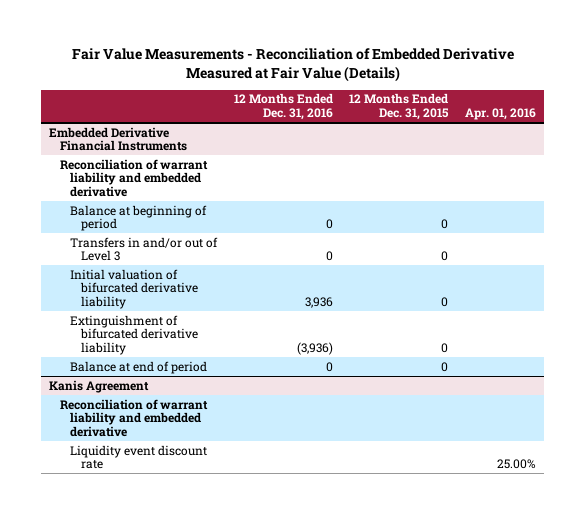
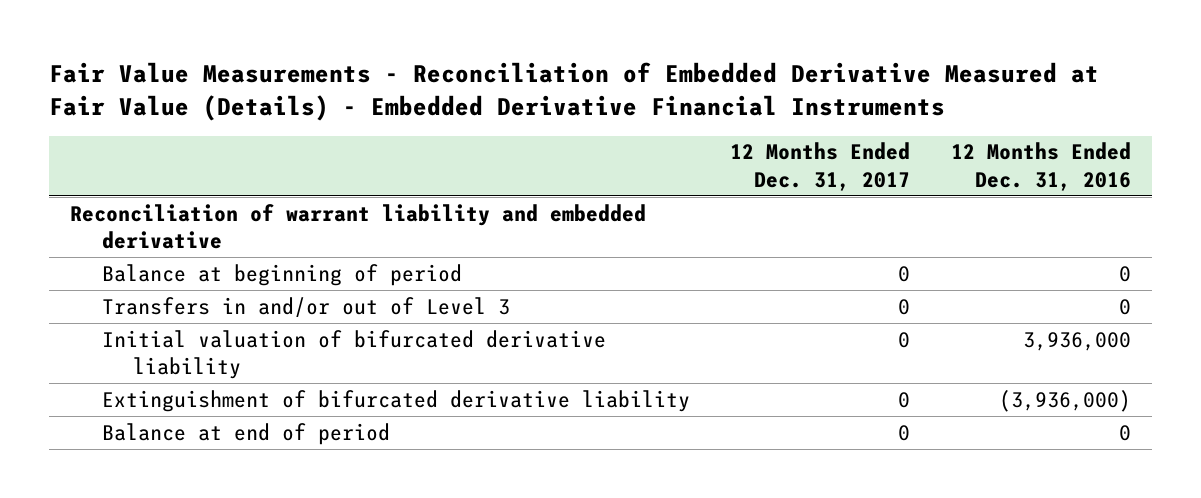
[71,48,514,82] Fair Value Measurements - Reconciliation of Embedded Derivative Measured at Fair Value (Details) -> [49,61,1100,121] Fair Value Measurements - Reconciliation of Embedded Derivative Measured at Fair Value (Details) - Embedded Derivative Financial Instruments
[349,93,450,121] 12 Months Ended Dec. 31, 2015 -> none
[465,108,537,121] Apr. 01, 2016 -> none
none -> [730,142,911,191] 12 Months Ended Dec. 31, 2017
[49,126,187,152] Embedded Derivative Financial Instruments -> none
[304,297,333,309] 3,936 -> [1023,331,1132,351] 3,936,000
[296,342,333,356] (3,936) -> [999,389,1132,412] (3,936,000)
[49,379,150,393] Kanis Agreement -> none
[59,398,208,438] Reconciliation of warrant liability and embedded derivative -> none
[70,444,208,470] Liquidity event discount rate -> none

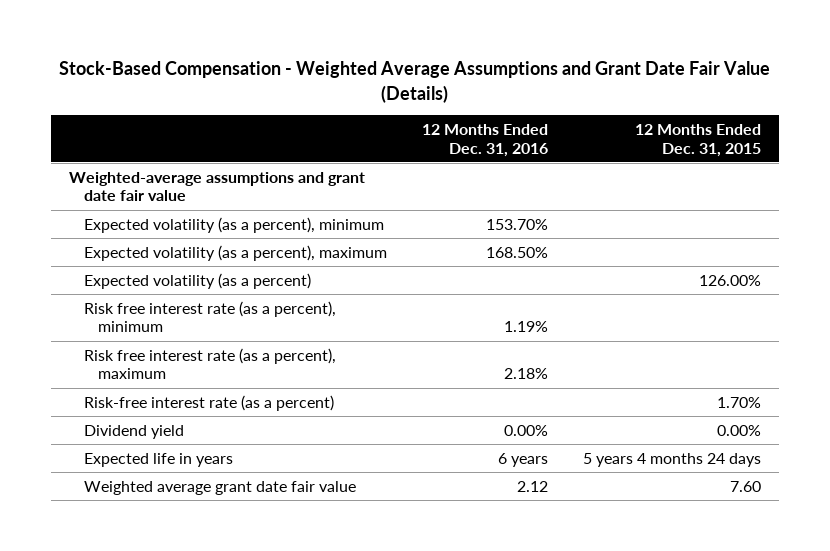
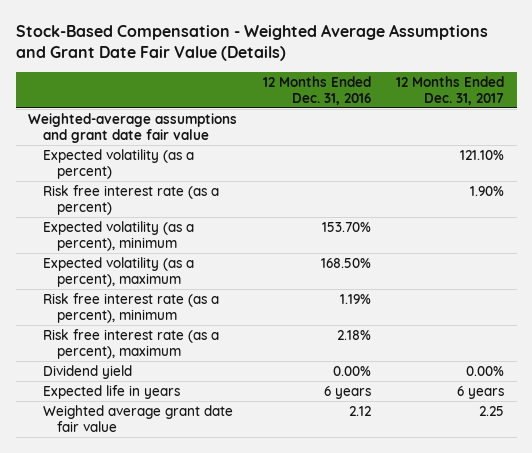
[635,123,762,157] 12 Months Ended Dec. 31, 2015 -> none
none -> [395,75,504,105] 12 Months Ended Dec. 31, 2017
[83,272,311,289] Expected volatility (as a percent) -> [42,148,194,179] Expected volatility (as a percent)
none -> [42,184,219,215] Risk free interest rate (as a percent)
[83,394,334,411] Risk-free interest rate (as a percent) -> none

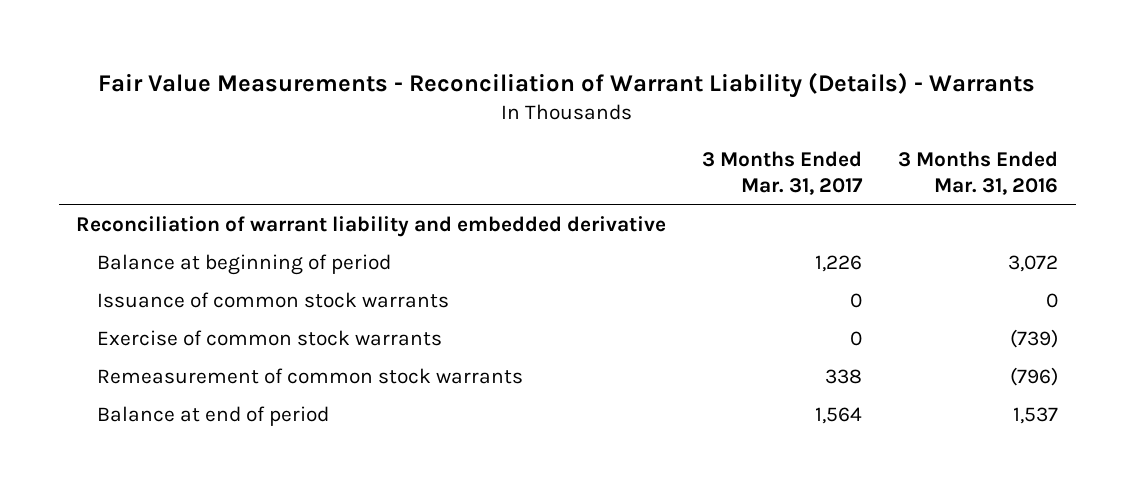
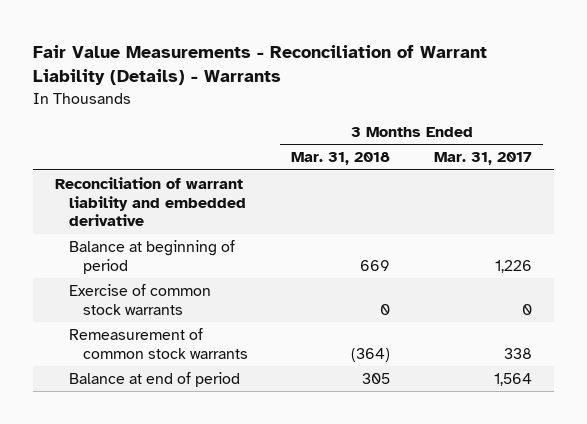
[898,150,1059,196] 3 Months Ended Mar. 31, 2016 -> none
none -> [291,152,391,166] Mar. 31, 2018
[97,291,450,308] Issuance of common stock warrants -> none

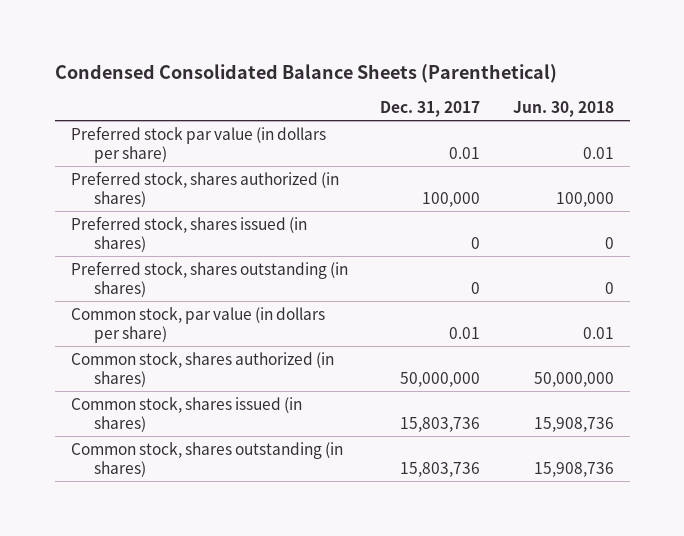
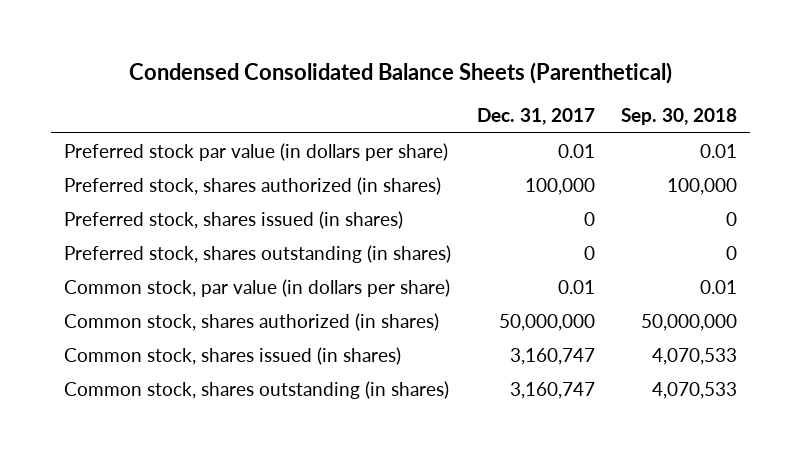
[512,101,614,118] Jun. 30, 2018 -> none
none -> [621,108,738,126] Sep. 30, 2018
[400,417,481,433] 15,803,736 -> [510,347,596,365] 3,160,747
[400,462,481,478] 15,803,736 -> [510,381,596,399] 3,160,747

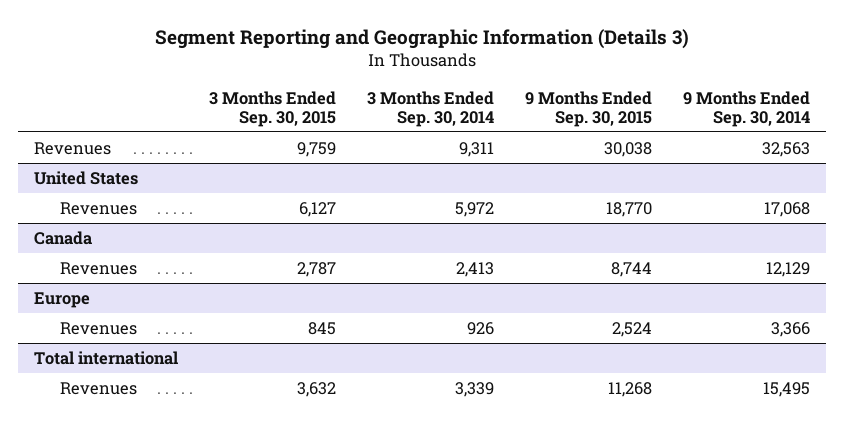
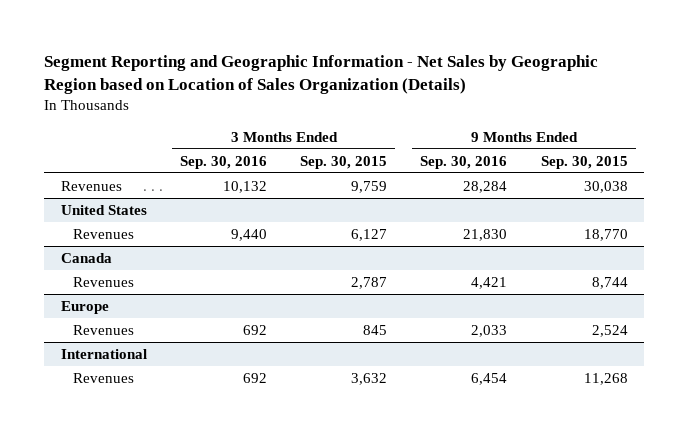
[154,29,689,50] Segment Reporting and Geographic Information (Details 3) -> [44,55,599,95] Segment Reporting and Geographic Information - Net Sales by Geographic Region based on Location of Sales Organization (Details)
[366,90,494,127] 3 Months Ended Sep. 30, 2014 -> none
[682,90,810,127] 9 Months Ended Sep. 30, 2014 -> none
none -> [179,155,267,169] Sep. 30, 2016
none -> [420,155,508,169] Sep. 30, 2016
[33,350,178,365] Total international -> [60,348,147,359] International

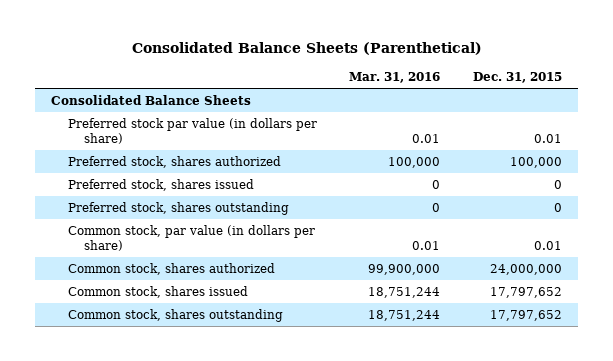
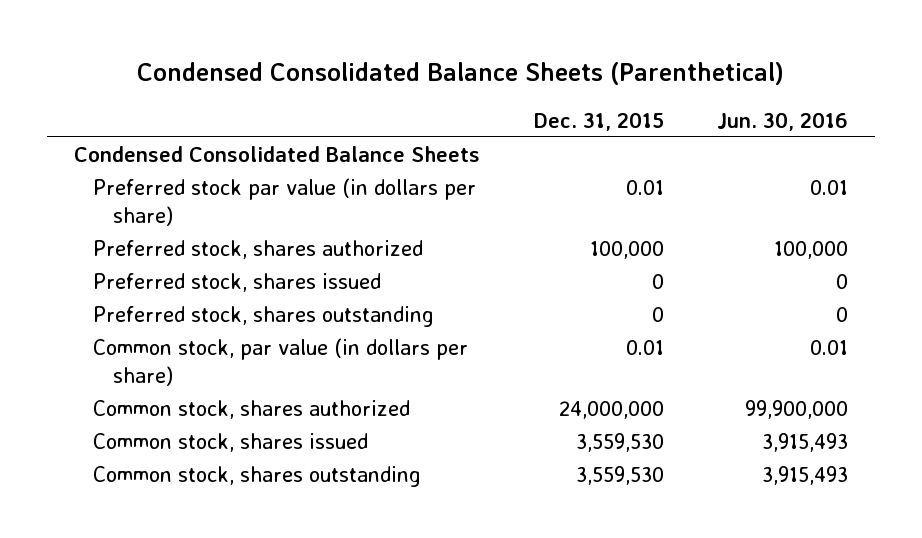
[131,42,482,56] Consolidated Balance Sheets (Parenthetical) -> [137,62,785,86] Condensed Consolidated Balance Sheets (Parenthetical)
[349,72,441,84] Mar. 31, 2016 -> none
none -> [717,111,849,131] Jun. 30, 2016
[51,95,252,106] Consolidated Balance Sheets -> [73,146,480,163] Condensed Consolidated Balance Sheets
[489,287,562,299] 17,797,652 -> [575,433,664,453] 3,559,530
[489,310,562,322] 17,797,652 -> [575,466,664,486] 3,559,530

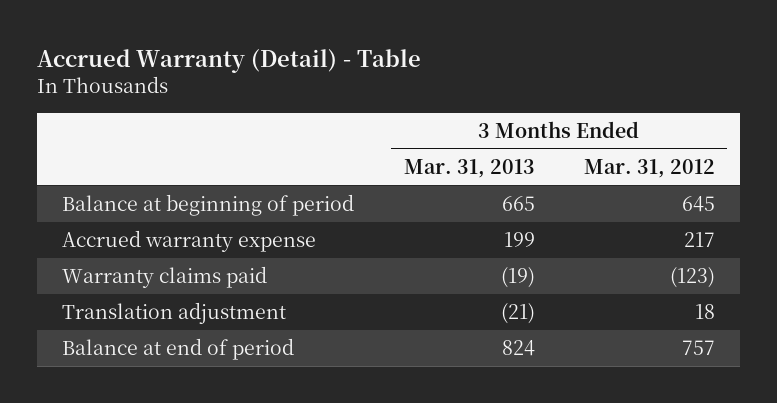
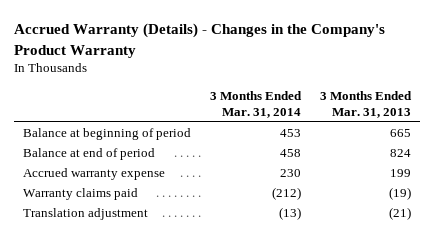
[37,49,422,74] Accrued Warranty (Detail) - Table -> [13,23,385,58] Accrued Warranty (Details) - Changes in the Company's Product Warranty
[584,158,716,178] Mar. 31, 2012 -> none
none -> [209,90,302,118] 3 Months Ended Mar. 31, 2014
[62,338,295,361] Balance at end of period -> [23,148,156,161] Balance at end of period

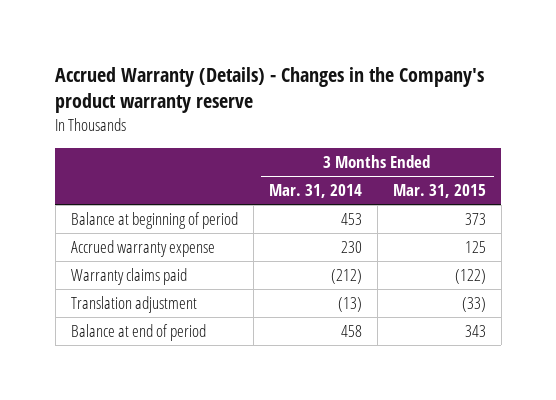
[13,23,385,58] Accrued Warranty (Details) - Changes in the Company's Product Warranty -> [55,66,485,114] Accrued Warranty (Details) - Changes in the Company's product warranty reserve
[319,90,412,118] 3 Months Ended Mar. 31, 2013 -> none
none -> [392,184,486,199] Mar. 31, 2015
[23,148,156,161] Balance at end of period -> [70,324,206,342] Balance at end of period

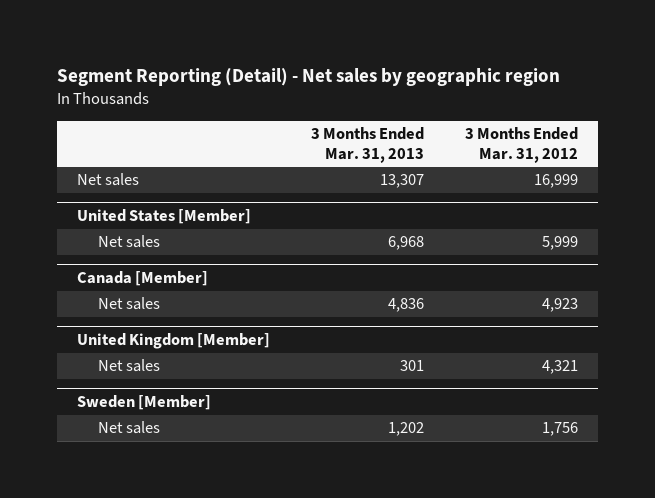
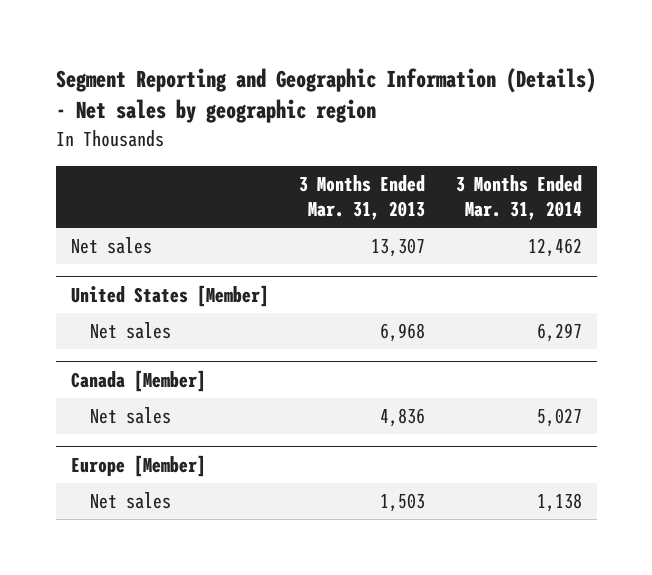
[56,68,560,87] Segment Reporting (Detail) - Net sales by geographic region -> [55,68,596,124] Segment Reporting and Geographic Information (Details) - Net sales by geographic region
[464,126,578,163] 3 Months Ended Mar. 31, 2012 -> none
none -> [455,174,582,221] 3 Months Ended Mar. 31, 2014
[77,333,271,350] United Kingdom [Member] -> none
[77,395,212,411] Sweden [Member] -> none
[98,421,161,435] Net sales -> none
none -> [70,454,206,477] Europe [Member]
[399,360,424,372] 301 -> [380,493,426,513] 1,503

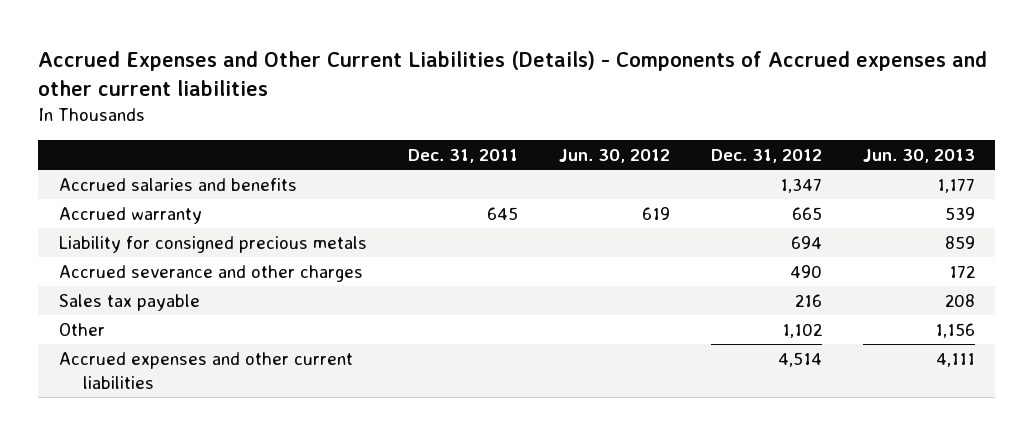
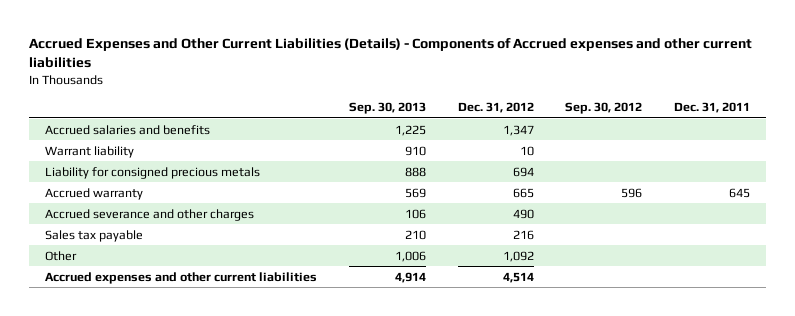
[558,148,670,163] Jun. 30, 2012 -> none
[862,148,975,163] Jun. 30, 2013 -> none
none -> [348,102,426,115] Sep. 30, 2013
none -> [565,102,643,115] Sep. 30, 2012
none -> [44,145,134,158] Warrant liability
[58,206,202,224] Accrued warranty -> [44,187,143,200] Accrued warranty
[781,322,822,338] 1,102 -> [502,250,534,262] 1,092

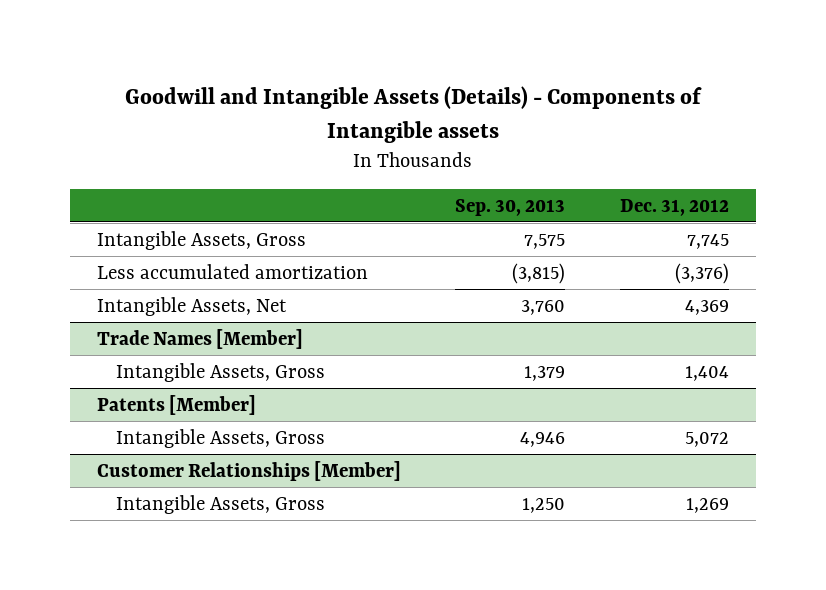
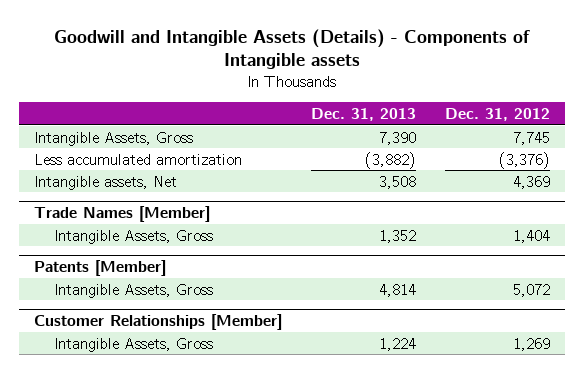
[455,198,566,216] Sep. 30, 2013 -> none
none -> [310,107,416,121] Dec. 31, 2013
[97,296,288,316] Intangible Assets, Net -> [33,175,177,190] Intangible assets, Net

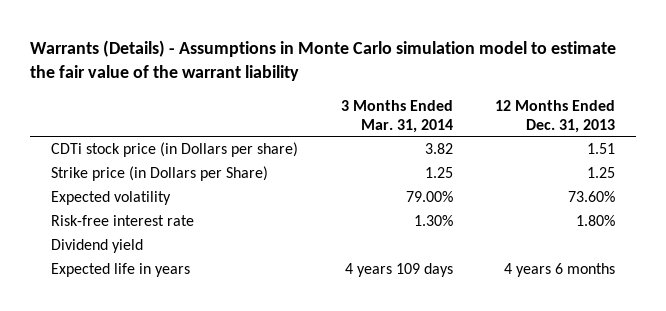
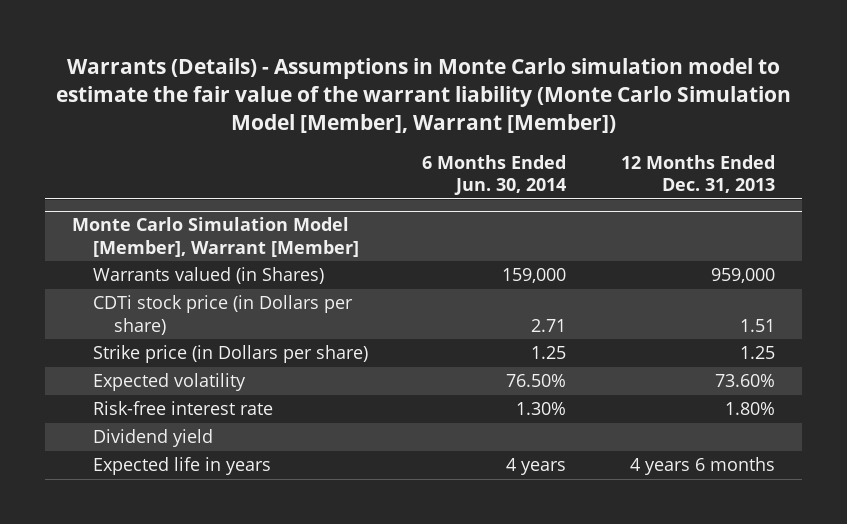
[29,39,616,81] Warrants (Details) - Assumptions in Monte Carlo simulation model to estimate the fair value of the warrant liability -> [55,57,791,134] Warrants (Details) - Assumptions in Monte Carlo simulation model to estimate the fair value of the warrant liability (Monte Carlo Simulation Model [Member], Warrant [Member])
[340,99,453,133] 3 Months Ended Mar. 31, 2014 -> none
none -> [422,155,567,196] 6 Months Ended Jun. 30, 2014
none -> [72,217,360,257] Monte Carlo Simulation Model [Member], Warrant [Member]
none -> [93,267,325,285] Warrants valued (in Shares)
[51,166,269,182] Strike price (in Dollars per Share) -> [93,345,369,364] Strike price (in Dollars per share)

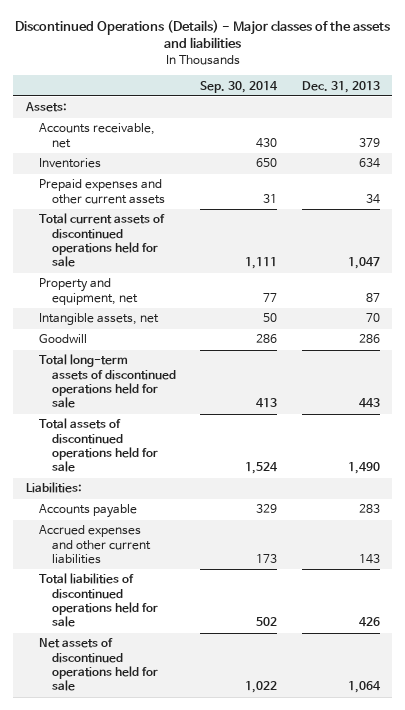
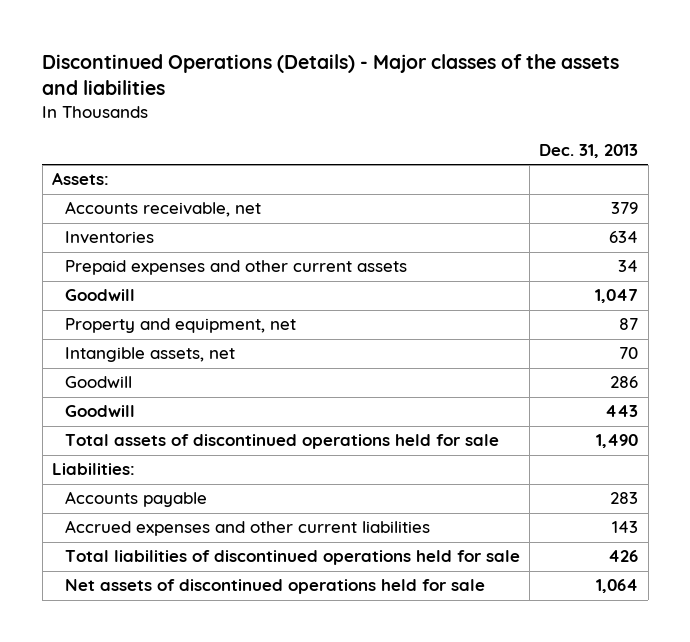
[200,80,279,93] Sep. 30, 2014 -> none
[38,213,165,268] Total current assets of discontinued operations held for sale -> [64,289,135,302] Goodwill
[38,354,176,409] Total long-term assets of discontinued operations held for sale -> [64,405,135,418] Goodwill

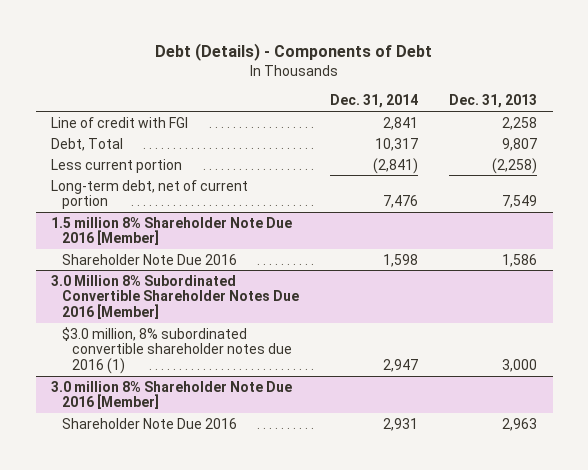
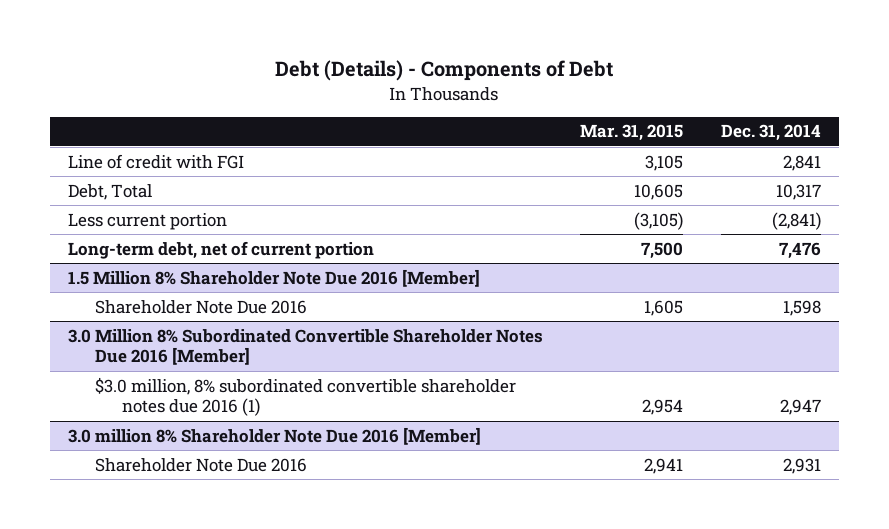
[449,94,538,109] Dec. 31, 2013 -> none
none -> [580,124,684,142] Mar. 31, 2015
[51,216,293,246] 1.5 million 8% Shareholder Note Due 2016 [Member] -> [68,268,481,287] 1.5 Million 8% Shareholder Note Due 2016 [Member]

